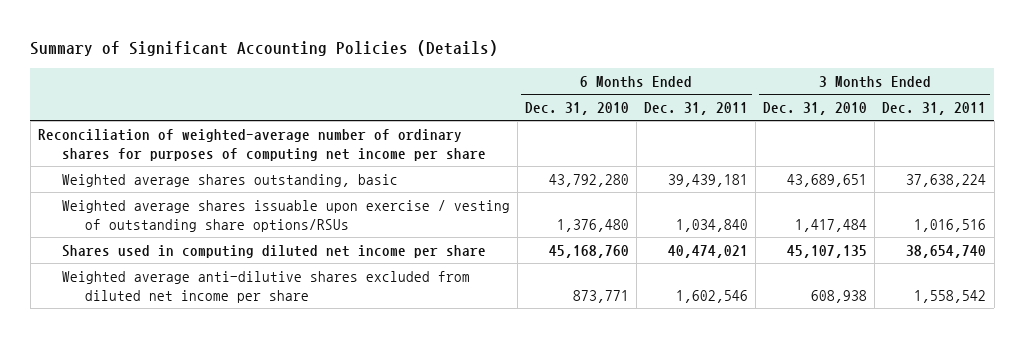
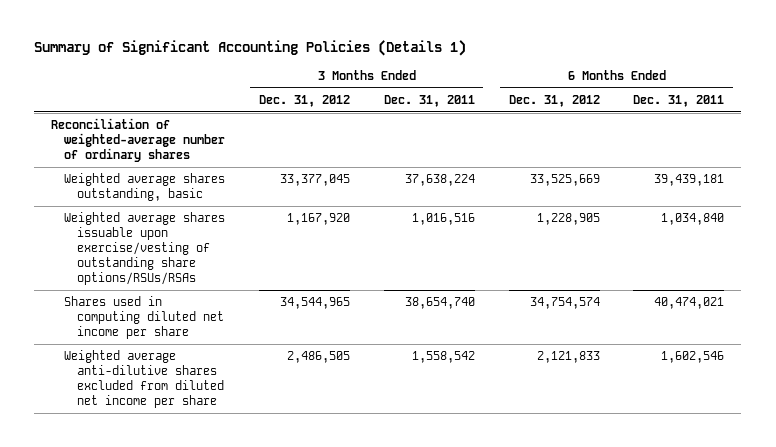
[30,40,499,57] Summary of Significant Accounting Policies (Details) -> [34,40,467,57] Summary of Significant Accounting Policies (Details 1)
[524,101,629,115] Dec. 31, 2010 -> none
[763,101,868,115] Dec. 31, 2010 -> none
none -> [258,94,350,107] Dec. 31, 2012
none -> [508,94,600,107] Dec. 31, 2012
[37,128,486,161] Reconciliation of weighted-average number of ordinary shares for purposes of computing net income per share -> [51,118,226,162] Reconciliation of weighted-average number of ordinary shares
[61,199,510,232] Weighted average shares issuable upon exercise / vesting of outstanding share options/RSUs -> [64,212,226,285] Weighted average shares issuable upon exercise/vesting of outstanding share options/RSUs/RSAs

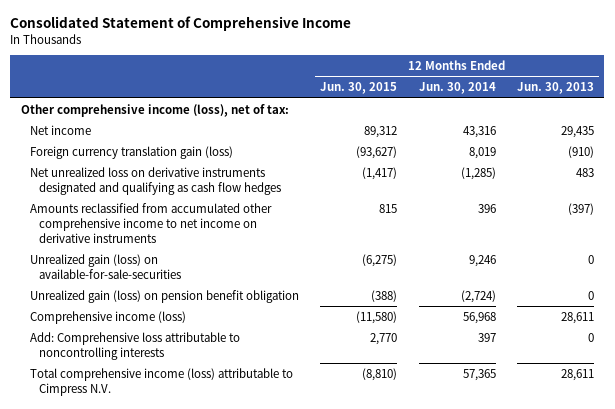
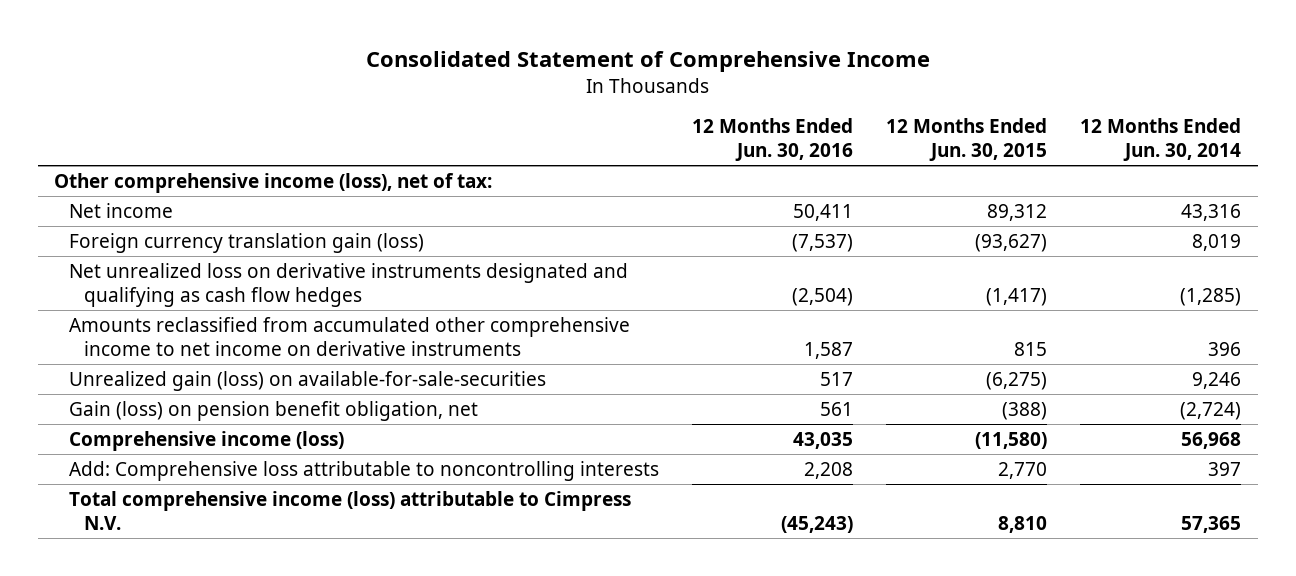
[516,82,594,95] Jun. 30, 2013 -> none
none -> [692,118,854,162] 12 Months Ended Jun. 30, 2016
[30,289,300,303] Unrealized gain (loss) on pension benefit obligation -> [69,400,479,421] Gain (loss) on pension benefit obligation, net
[362,367,398,381] (8,810) -> [998,515,1048,533] 8,810

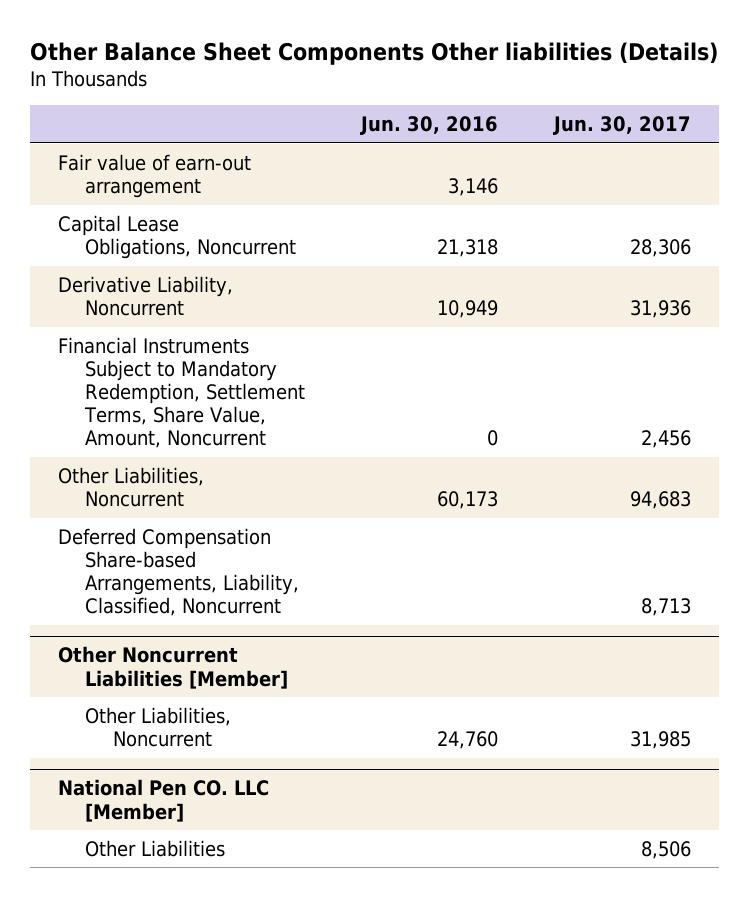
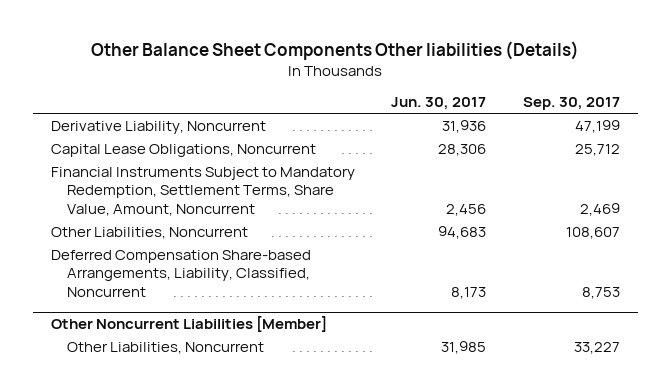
[360,116,499,136] Jun. 30, 2016 -> none
none -> [522,97,620,111] Sep. 30, 2017
[57,153,251,198] Fair value of earn-out arrangement -> none
[57,214,297,259] Capital Lease Obligations, Noncurrent -> [51,143,317,157] Capital Lease Obligations, Noncurrent
[641,598,692,617] 8,713 -> [451,286,487,299] 8,173
[57,779,269,822] National Pen CO. LLC [Member] -> none
[85,839,226,857] Other Liabilities -> none

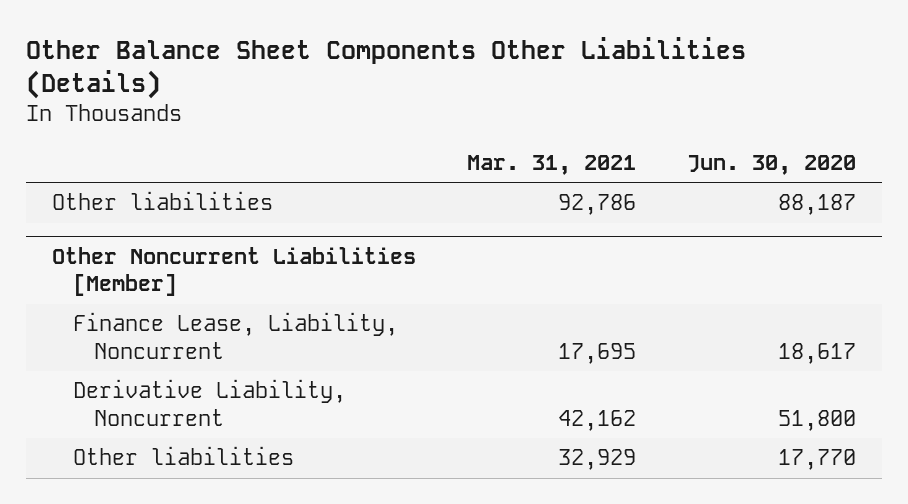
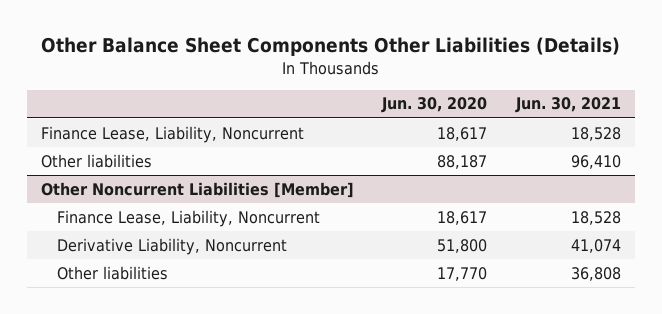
[467,154,637,175] Mar. 31, 2021 -> none
none -> [514,97,621,114] Jun. 30, 2021
none -> [41,125,305,143] Finance Lease, Liability, Noncurrent

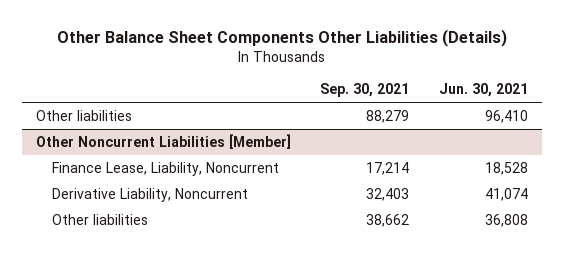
[381,97,488,114] Jun. 30, 2020 -> none
none -> [320,82,410,97] Sep. 30, 2021
[41,125,305,143] Finance Lease, Liability, Noncurrent -> none

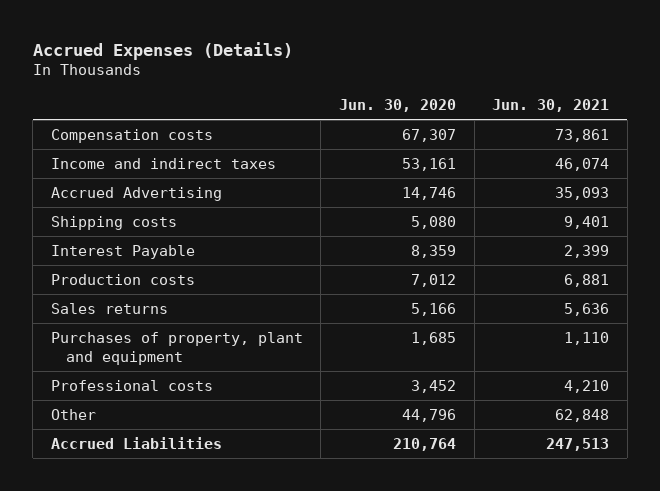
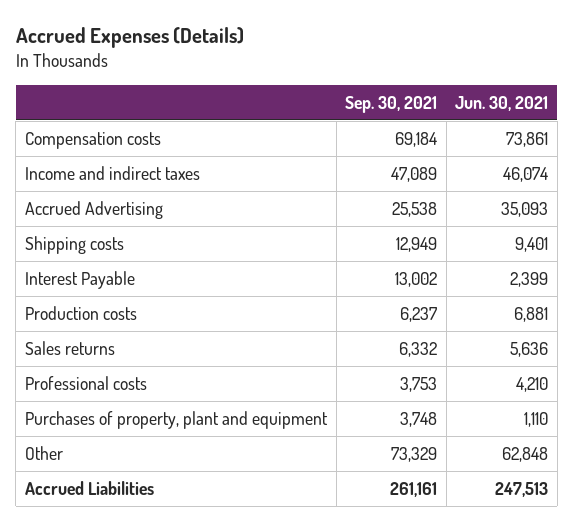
[339,99,457,113] Jun. 30, 2020 -> none
none -> [345,95,438,113] Sep. 30, 2021
[50,331,303,365] Purchases of property, plant and equipment -> [24,410,328,429] Purchases of property, plant and equipment

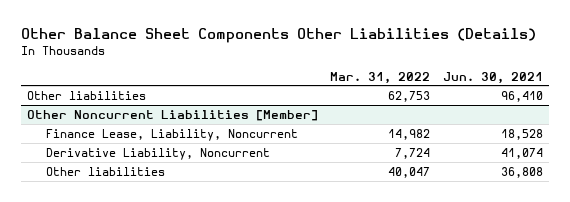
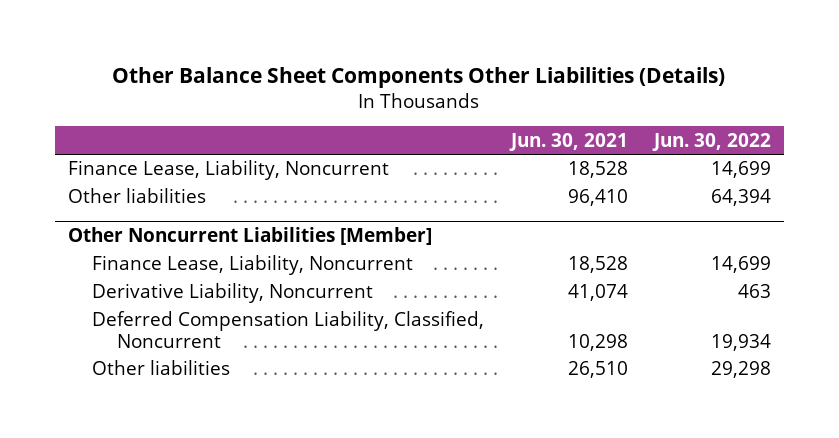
[330,71,431,84] Mar. 31, 2022 -> none
none -> [652,132,772,151] Jun. 30, 2022
none -> [67,160,389,181] Finance Lease, Liability, Noncurrent
none -> [92,311,485,348] Deferred Compensation Liability, Classified, Noncurrent
[500,166,543,178] 36,808 -> [567,361,628,379] 26,510

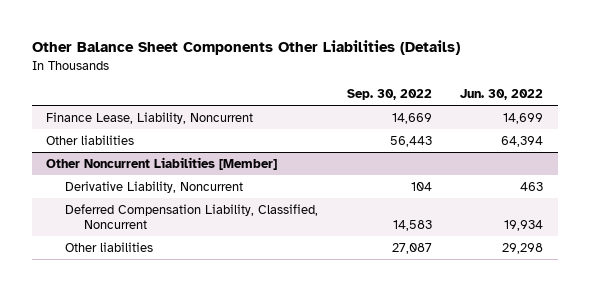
[508,132,628,151] Jun. 30, 2021 -> none
none -> [346,89,432,101] Sep. 30, 2022
[92,255,414,276] Finance Lease, Liability, Noncurrent -> none

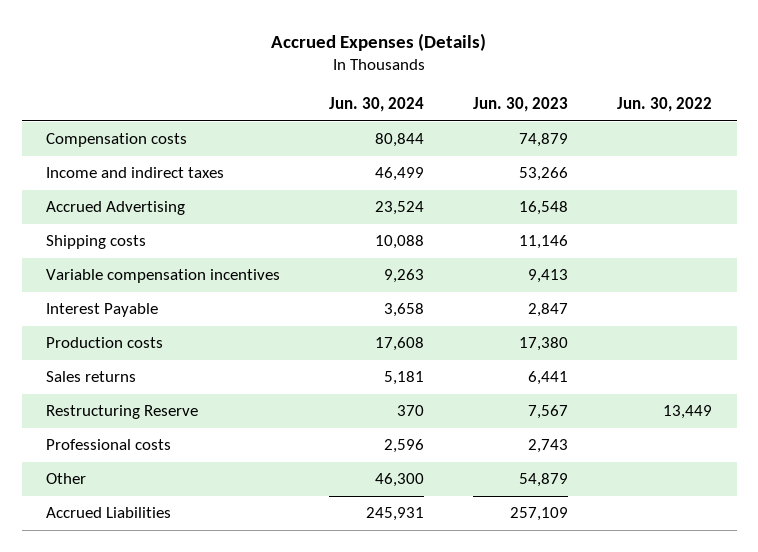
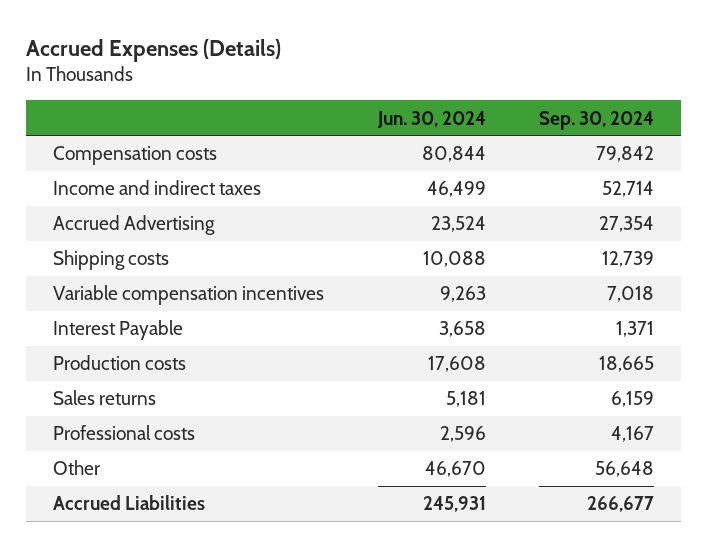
[473,97,569,113] Jun. 30, 2023 -> none
[617,97,713,113] Jun. 30, 2022 -> none
none -> [539,110,655,130] Sep. 30, 2024
[46,405,199,420] Restructuring Reserve -> none
[375,473,425,488] 46,300 -> [424,461,486,478] 46,670

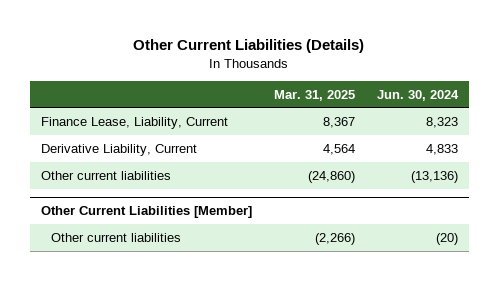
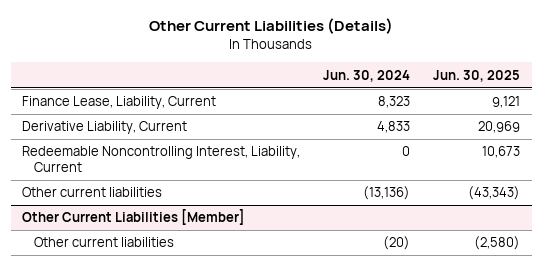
[273,89,355,101] Mar. 31, 2025 -> none
none -> [433,69,521,82] Jun. 30, 2025
none -> [22,146,301,173] Redeemable Noncontrolling Interest, Liability, Current

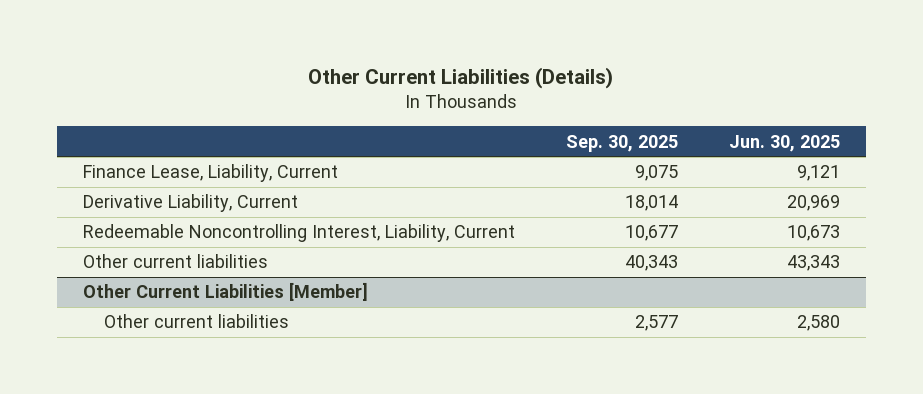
[323,69,411,82] Jun. 30, 2024 -> none
none -> [565,134,678,152] Sep. 30, 2025
[468,186,521,201] (43,343) -> [787,255,841,272] 43,343
[474,236,521,251] (2,580) -> [797,315,841,332] 2,580

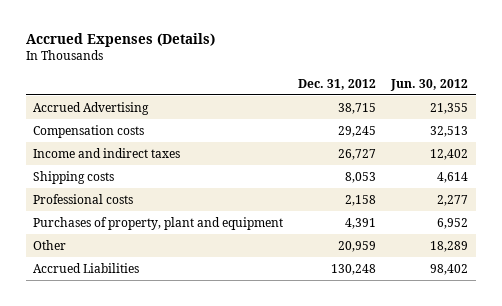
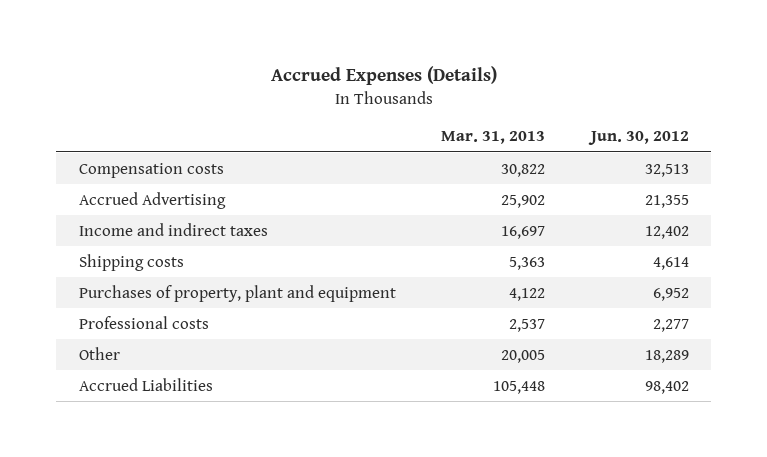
[298,78,377,90] Dec. 31, 2012 -> none
none -> [441,130,546,144] Mar. 31, 2013
[33,101,150,115] Accrued Advertising -> [78,191,226,209] Accrued Advertising
[33,193,134,204] Professional costs -> [78,315,209,329] Professional costs

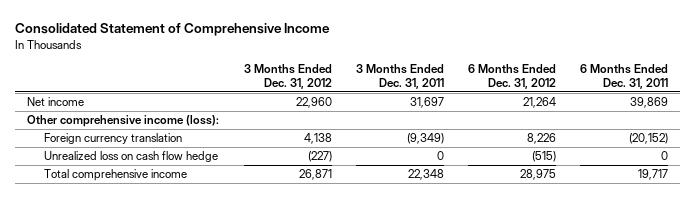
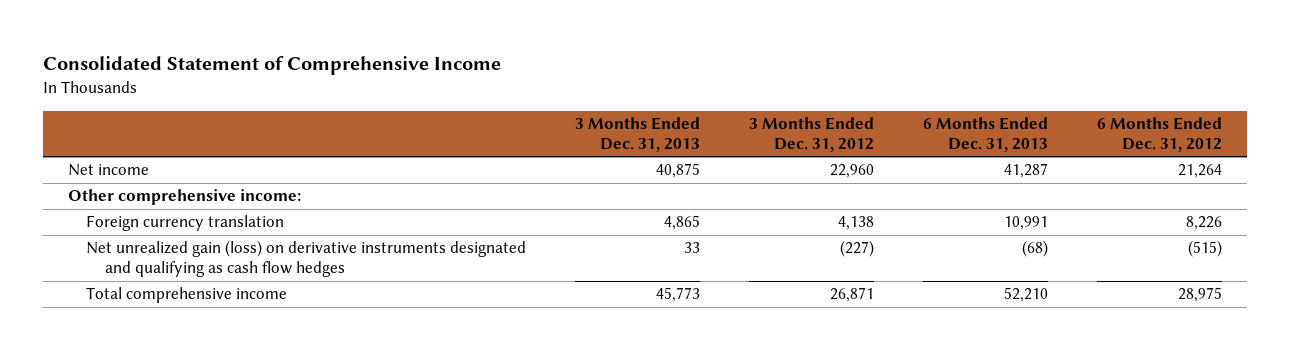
[355,64,444,90] 3 Months Ended Dec. 31, 2011 -> none
[580,64,669,90] 6 Months Ended Dec. 31, 2011 -> none
none -> [575,117,701,152] 3 Months Ended Dec. 31, 2013
none -> [923,117,1049,152] 6 Months Ended Dec. 31, 2013
[27,115,220,128] Other comprehensive income (loss): -> [67,189,301,206] Other comprehensive income:
[44,151,219,163] Unrealized loss on cash flow hedge -> [86,240,527,278] Net unrealized gain (loss) on derivative instruments designated and qualifying as cash flow hedges

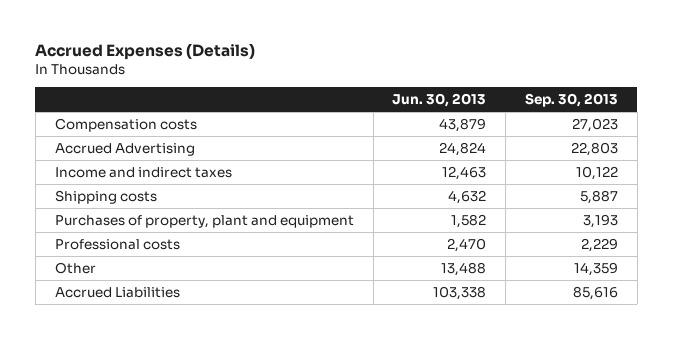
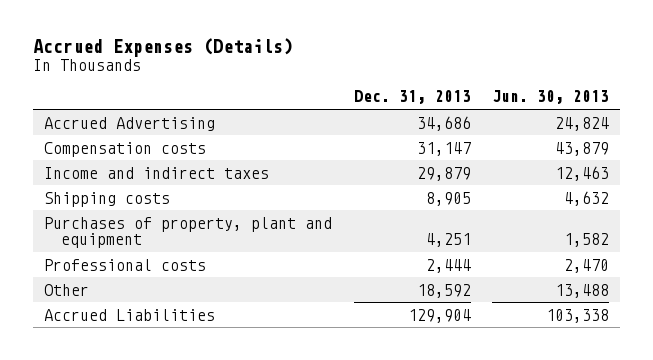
[525,93,619,108] Sep. 30, 2013 -> none
none -> [353,90,471,105] Dec. 31, 2013
[54,117,197,132] Compensation costs -> [44,141,207,157] Compensation costs

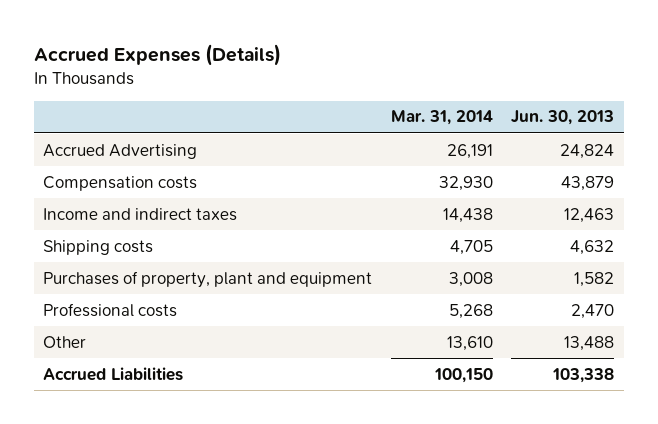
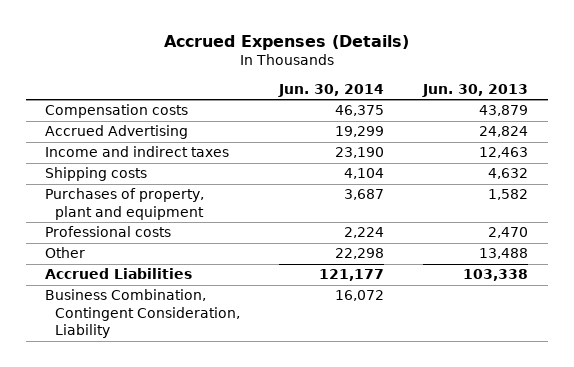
[390,110,493,126] Mar. 31, 2014 -> none
none -> [278,83,385,97] Jun. 30, 2014
[43,143,198,159] Accrued Advertising -> [45,125,189,140] Accrued Advertising
none -> [45,289,241,339] Business Combination, Contingent Consideration, Liability

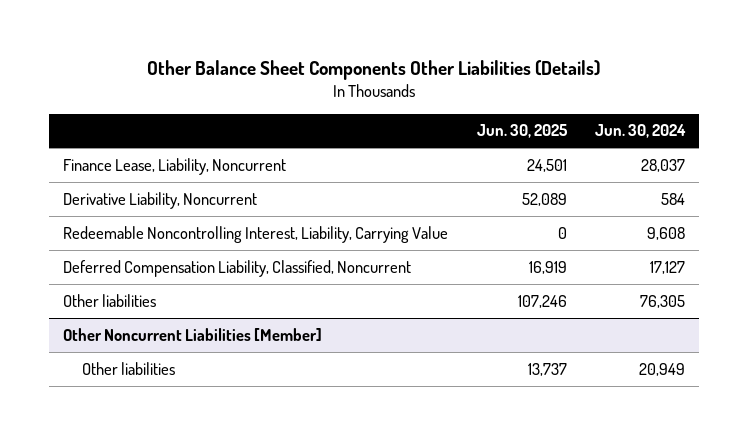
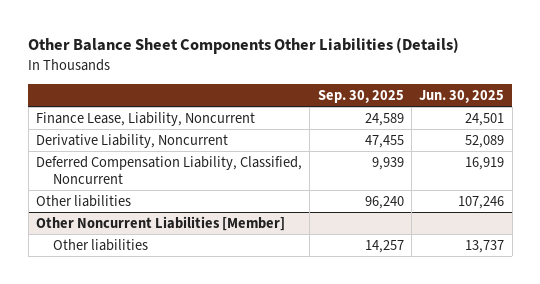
[594,124,686,139] Jun. 30, 2024 -> none
none -> [317,89,404,103] Sep. 30, 2025
[63,225,449,243] Redeemable Noncontrolling Interest, Liability, Carrying Value -> none

